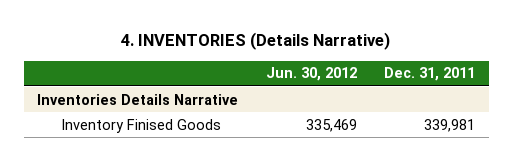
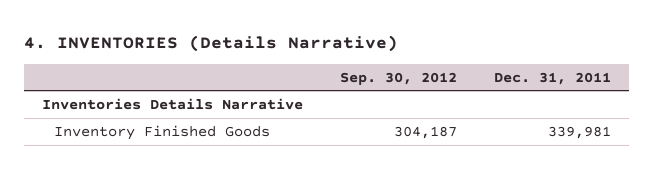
[265,67,357,82] Jun. 30, 2012 -> none
none -> [340,71,458,85] Sep. 30, 2012
[60,118,221,133] Inventory Finised Goods -> [54,124,271,140] Inventory Finished Goods

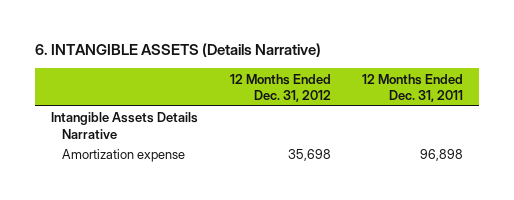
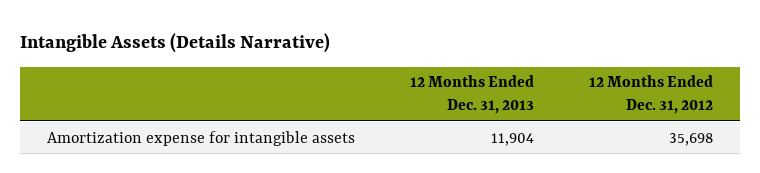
[35,43,322,58] 6. INTANGIBLE ASSETS (Details Narrative) -> [20,33,331,54] Intangible Assets (Details Narrative)
[362,73,464,102] 12 Months Ended Dec. 31, 2011 -> none
none -> [410,75,535,115] 12 Months Ended Dec. 31, 2013
[51,112,199,139] Intangible Assets Details Narrative -> none
[61,149,185,163] Amortization expense -> [47,130,356,146] Amortization expense for intangible assets

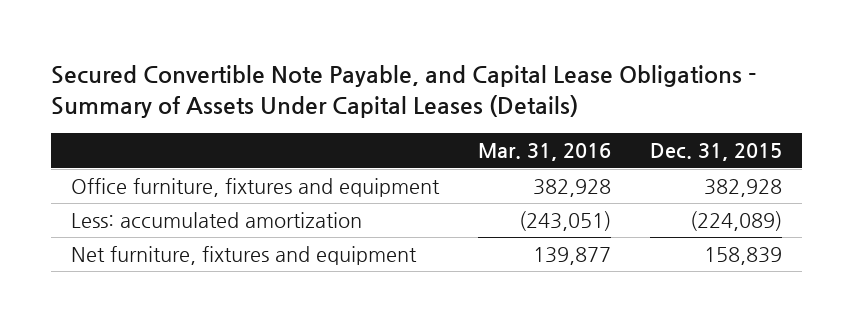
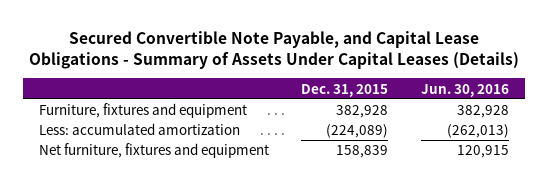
[477,143,611,162] Mar. 31, 2016 -> none
none -> [420,83,509,97] Jun. 30, 2016
[70,178,440,198] Office furniture, fixtures and equipment -> [38,103,247,119] Furniture, fixtures and equipment

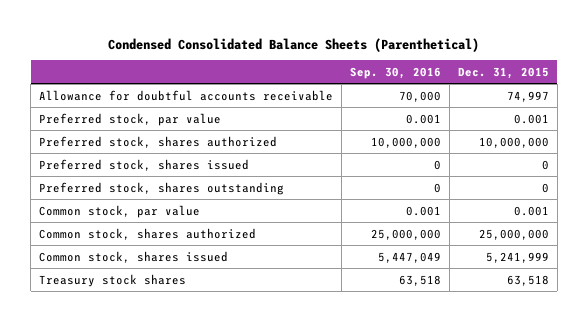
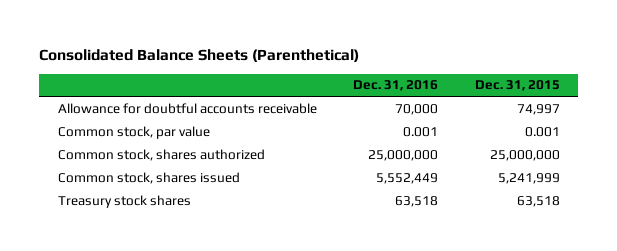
[108,37,480,52] Condensed Consolidated Balance Sheets (Parenthetical) -> [39,49,360,63] Consolidated Balance Sheets (Parenthetical)
[350,66,442,79] Sep. 30, 2016 -> none
none -> [353,80,439,92] Dec. 31, 2016
[39,112,222,126] Preferred stock, par value -> none
[39,135,278,148] Preferred stock, shares authorized -> none
[39,158,250,171] Preferred stock, shares issued -> none
[39,181,285,195] Preferred stock, shares outstanding -> none

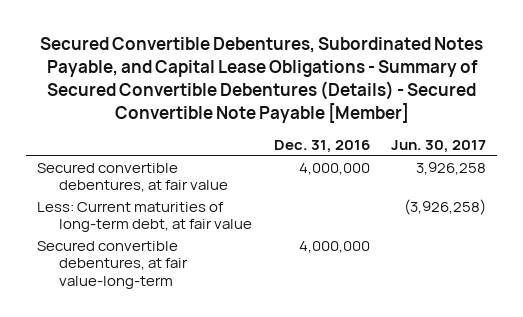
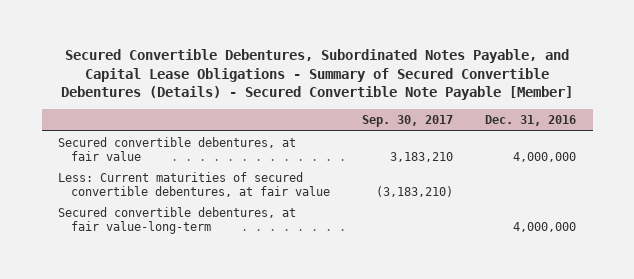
[391,140,487,154] Jun. 30, 2017 -> none
none -> [362,115,454,128] Sep. 30, 2017
[37,202,253,233] Less: Current maturities of long-term debt, at fair value -> [57,172,330,198] Less: Current maturities of secured convertible debentures, at fair value

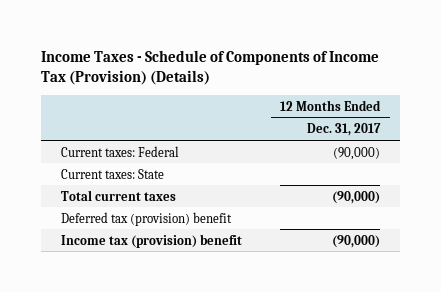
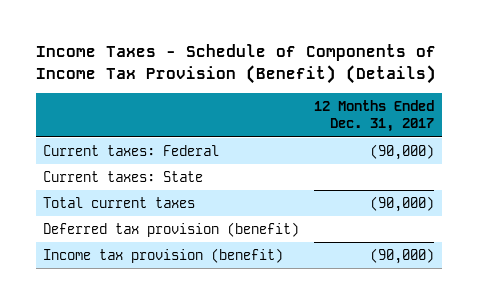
[41,49,380,86] Income Taxes - Schedule of Components of Income Tax (Provision) (Details) -> [35,44,436,84] Income Taxes - Schedule of Components of Income Tax Provision (Benefit) (Details)
[60,211,232,226] Deferred tax (provision) benefit -> [43,222,300,238] Deferred tax provision (benefit)
[60,233,242,248] Income tax (provision) benefit -> [43,248,284,264] Income tax provision (benefit)

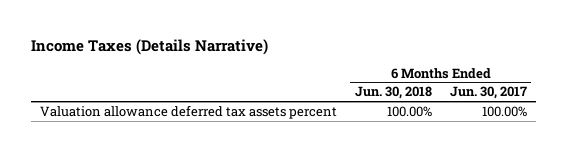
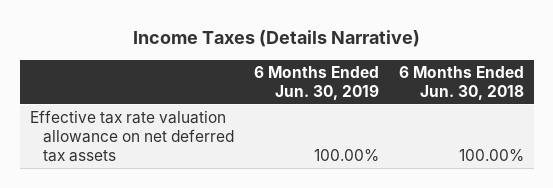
[449,86,527,100] Jun. 30, 2017 -> none
none -> [253,65,379,100] 6 Months Ended Jun. 30, 2019
[39,105,337,120] Valuation allowance deferred tax assets percent -> [29,110,234,163] Effective tax rate valuation allowance on net deferred tax assets

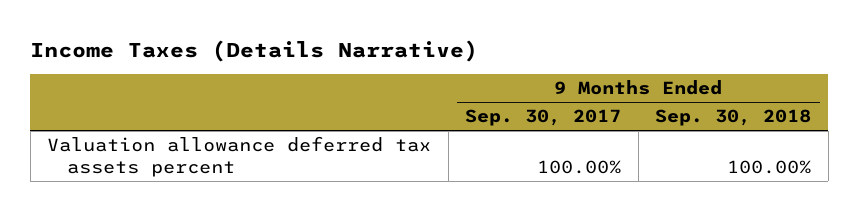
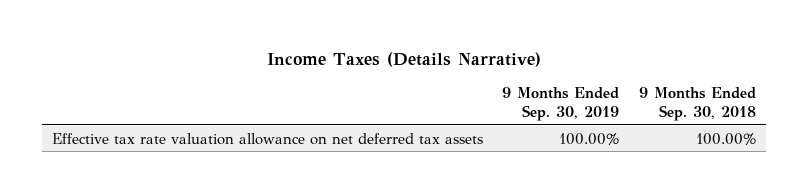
[465,109,622,127] Sep. 30, 2017 -> none
none -> [502,87,620,122] 9 Months Ended Sep. 30, 2019
[47,135,432,178] Valuation allowance deferred tax assets percent -> [51,132,483,145] Effective tax rate valuation allowance on net deferred tax assets

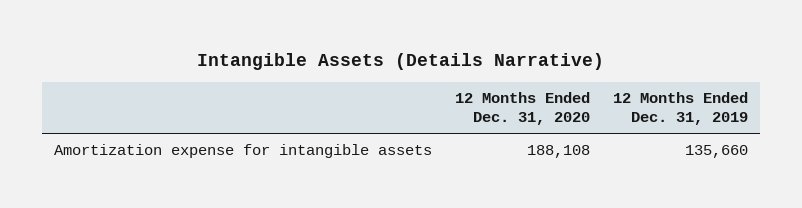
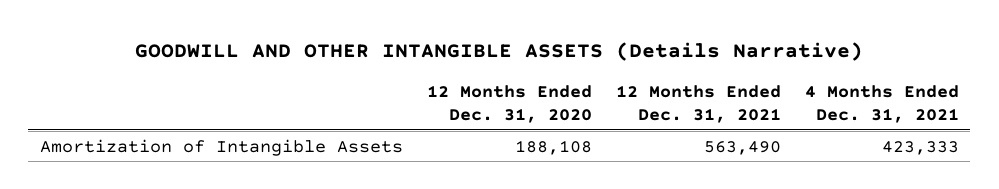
[197,53,605,71] Intangible Assets (Details Narrative) -> [135,42,864,62] GOODWILL AND OTHER INTANGIBLE ASSETS (Details Narrative)
[613,91,749,126] 12 Months Ended Dec. 31, 2019 -> none
none -> [615,84,781,123] 12 Months Ended Dec. 31, 2021
none -> [804,84,959,123] 4 Months Ended Dec. 31, 2021
[53,144,432,159] Amortization expense for intangible assets -> [40,138,404,156] Amortization of Intangible Assets

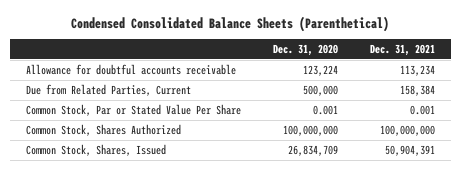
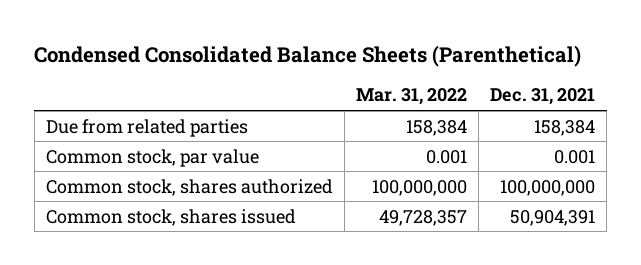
[272,44,338,57] Dec. 31, 2020 -> none
none -> [356,88,468,106] Mar. 31, 2022
[25,63,236,75] Allowance for doubtful accounts receivable -> none
[25,83,191,96] Due from Related Parties, Current -> [45,118,248,137] Due from related parties
[25,103,241,116] Common Stock, Par or Stated Value Per Share -> [45,148,259,167] Common stock, par value
[25,123,181,136] Common Stock, Shares Authorized -> [45,178,333,196] Common stock, shares authorized
[25,143,166,156] Common Stock, Shares, Issued -> [45,208,296,226] Common stock, shares issued

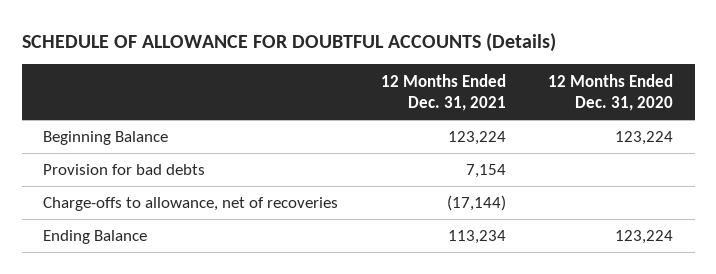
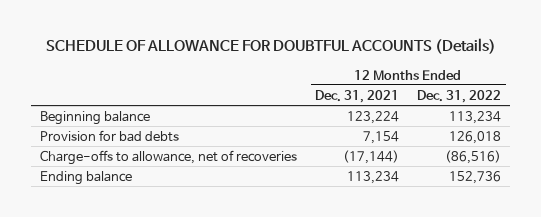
[548,73,674,112] 12 Months Ended Dec. 31, 2020 -> none
none -> [417,89,502,103] Dec. 31, 2022
[42,131,168,146] Beginning Balance -> [39,110,150,125] Beginning balance
[42,230,147,245] Ending Balance -> [39,170,132,185] Ending balance

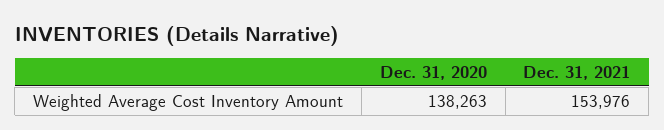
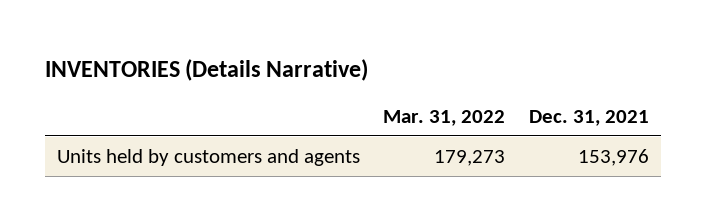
[379,65,487,80] Dec. 31, 2020 -> none
none -> [383,110,506,127] Mar. 31, 2022
[33,93,344,111] Weighted Average Cost Inventory Amount -> [57,148,361,166] Units held by customers and agents

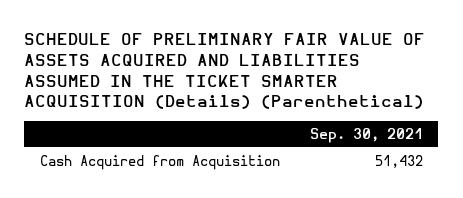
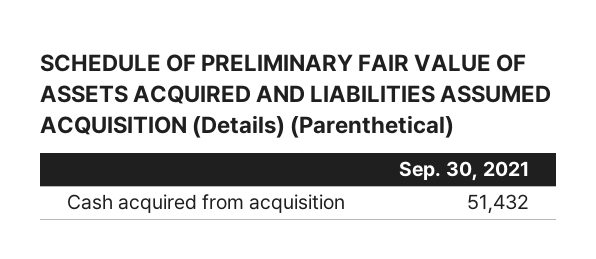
[24,33,426,110] SCHEDULE OF PRELIMINARY FAIR VALUE OF ASSETS ACQUIRED AND LIABILITIES ASSUMED IN THE TICKET SMARTER ACQUISITION (Details) (Parenthetical) -> [39,53,551,138] SCHEDULE OF PRELIMINARY FAIR VALUE OF ASSETS ACQUIRED AND LIABILITIES ASSUMED ACQUISITION (Details) (Parenthetical)
[39,155,280,171] Cash Acquired from Acquisition -> [66,194,345,214] Cash acquired from acquisition

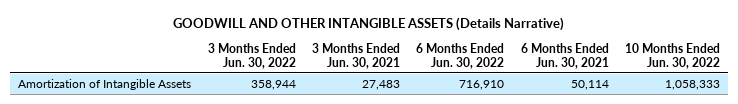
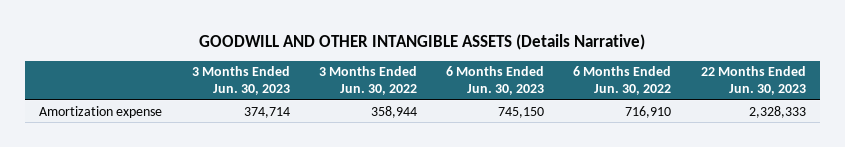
[312,43,401,69] 3 Months Ended Jun. 30, 2021 -> none
[520,43,609,69] 6 Months Ended Jun. 30, 2021 -> none
[625,43,721,69] 10 Months Ended Jun. 30, 2022 -> none
none -> [191,66,290,96] 3 Months Ended Jun. 30, 2023
none -> [446,66,545,96] 6 Months Ended Jun. 30, 2023
none -> [700,66,806,96] 22 Months Ended Jun. 30, 2023
[18,79,192,91] Amortization of Intangible Assets -> [39,106,163,119] Amortization expense

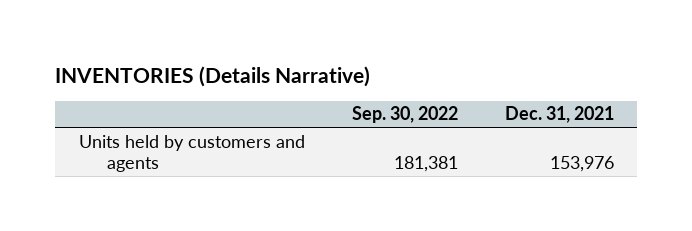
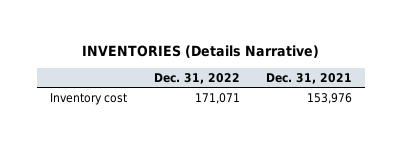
[351,106,458,124] Sep. 30, 2022 -> none
none -> [153,72,240,84] Dec. 31, 2022
[78,134,305,172] Units held by customers and agents -> [50,93,128,106] Inventory cost

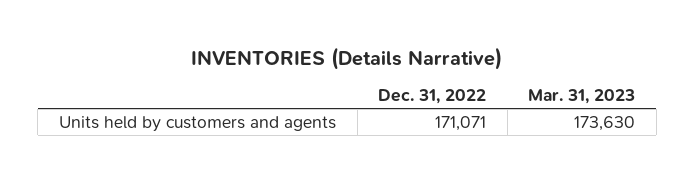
[266,72,353,84] Dec. 31, 2021 -> none
none -> [528,88,636,104] Mar. 31, 2023
[50,93,128,106] Inventory cost -> [59,115,337,132] Units held by customers and agents

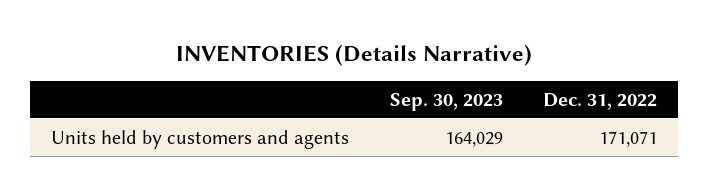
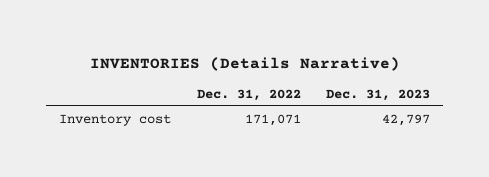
[389,93,503,112] Sep. 30, 2023 -> none
none -> [325,88,430,101] Dec. 31, 2023
[50,129,349,149] Units held by customers and agents -> [59,113,172,126] Inventory cost

